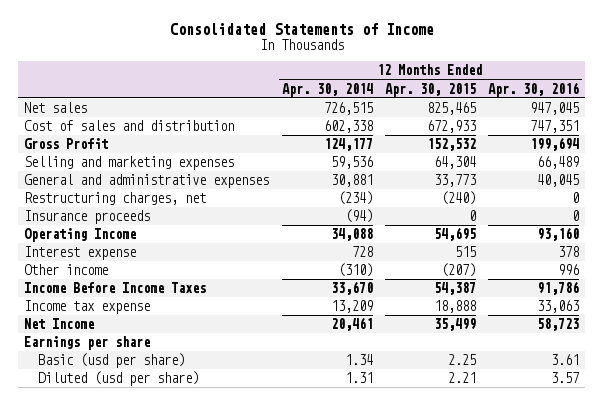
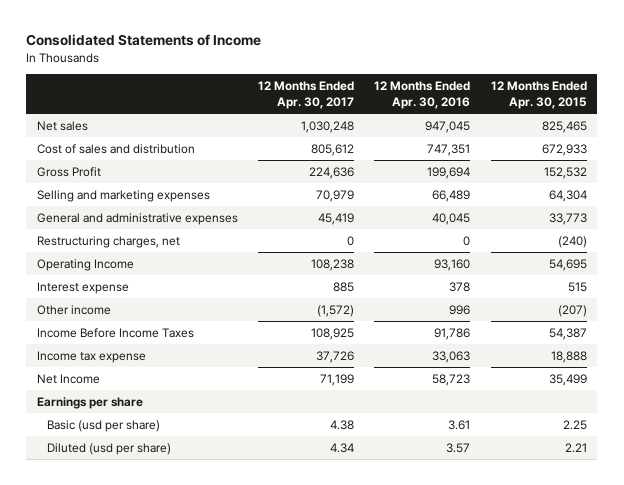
[281,82,373,97] Apr. 30, 2014 -> none
none -> [258,80,355,109] 12 Months Ended Apr. 30, 2017
[24,210,151,225] Insurance proceeds -> none

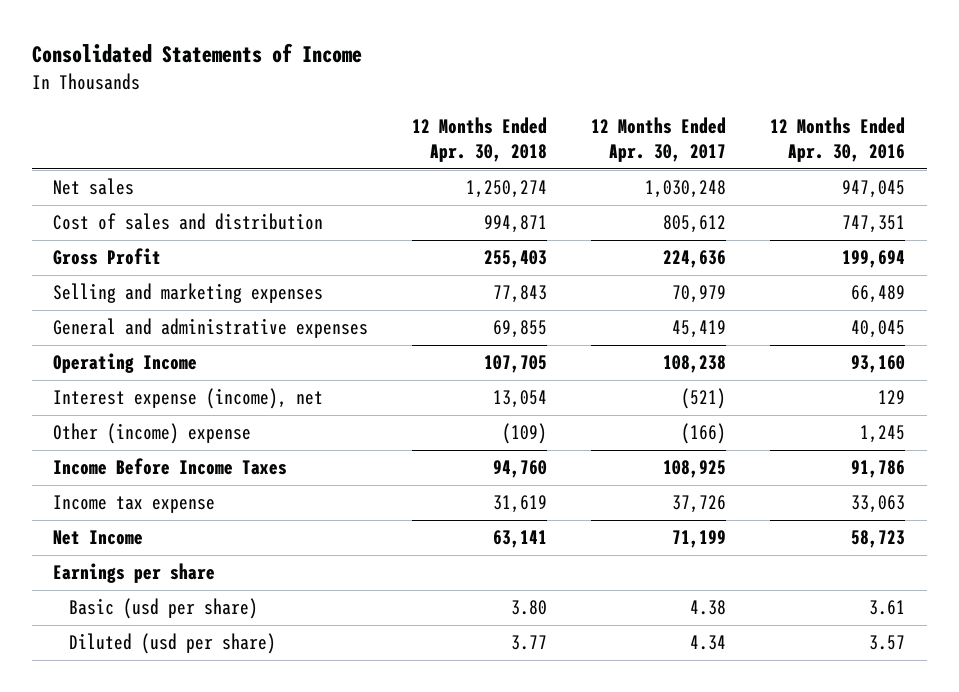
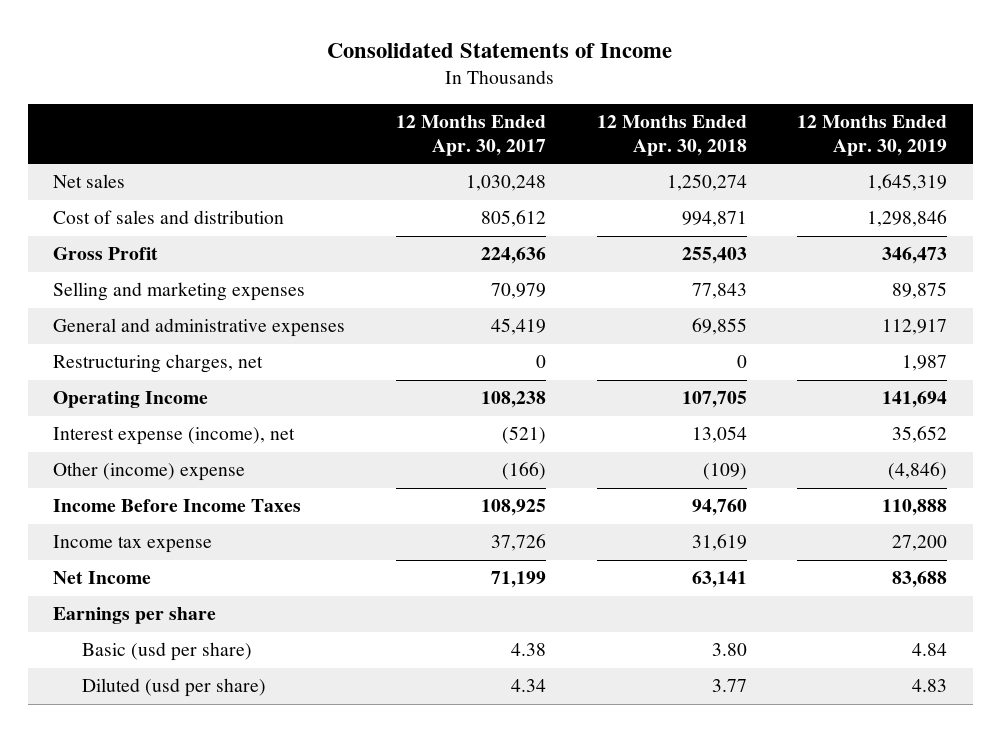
[770,116,906,163] 12 Months Ended Apr. 30, 2016 -> none
none -> [797,115,948,156] 12 Months Ended Apr. 30, 2019
none -> [53,354,264,374] Restructuring charges, net

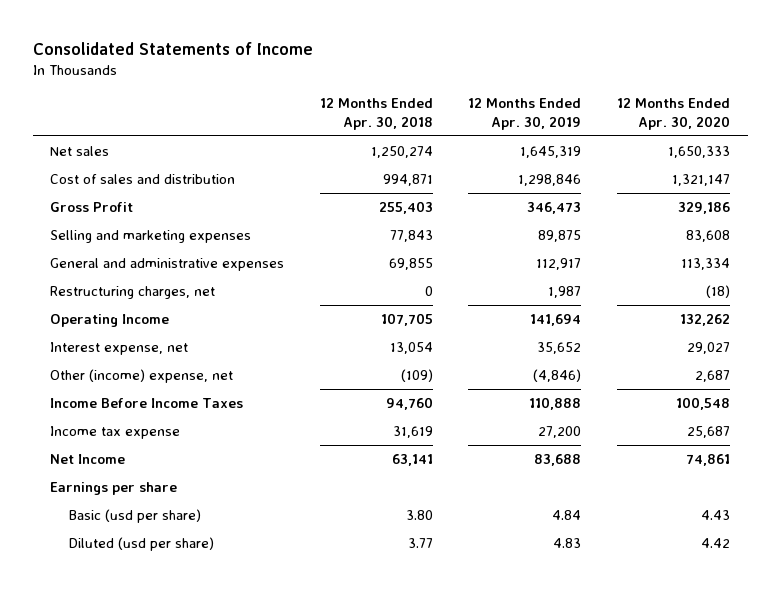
[395,115,546,156] 12 Months Ended Apr. 30, 2017 -> none
none -> [616,98,730,130] 12 Months Ended Apr. 30, 2020
[53,427,296,446] Interest expense (income), net -> [50,341,189,355] Interest expense, net
[53,462,246,482] Other (income) expense -> [50,368,234,383] Other (income) expense, net

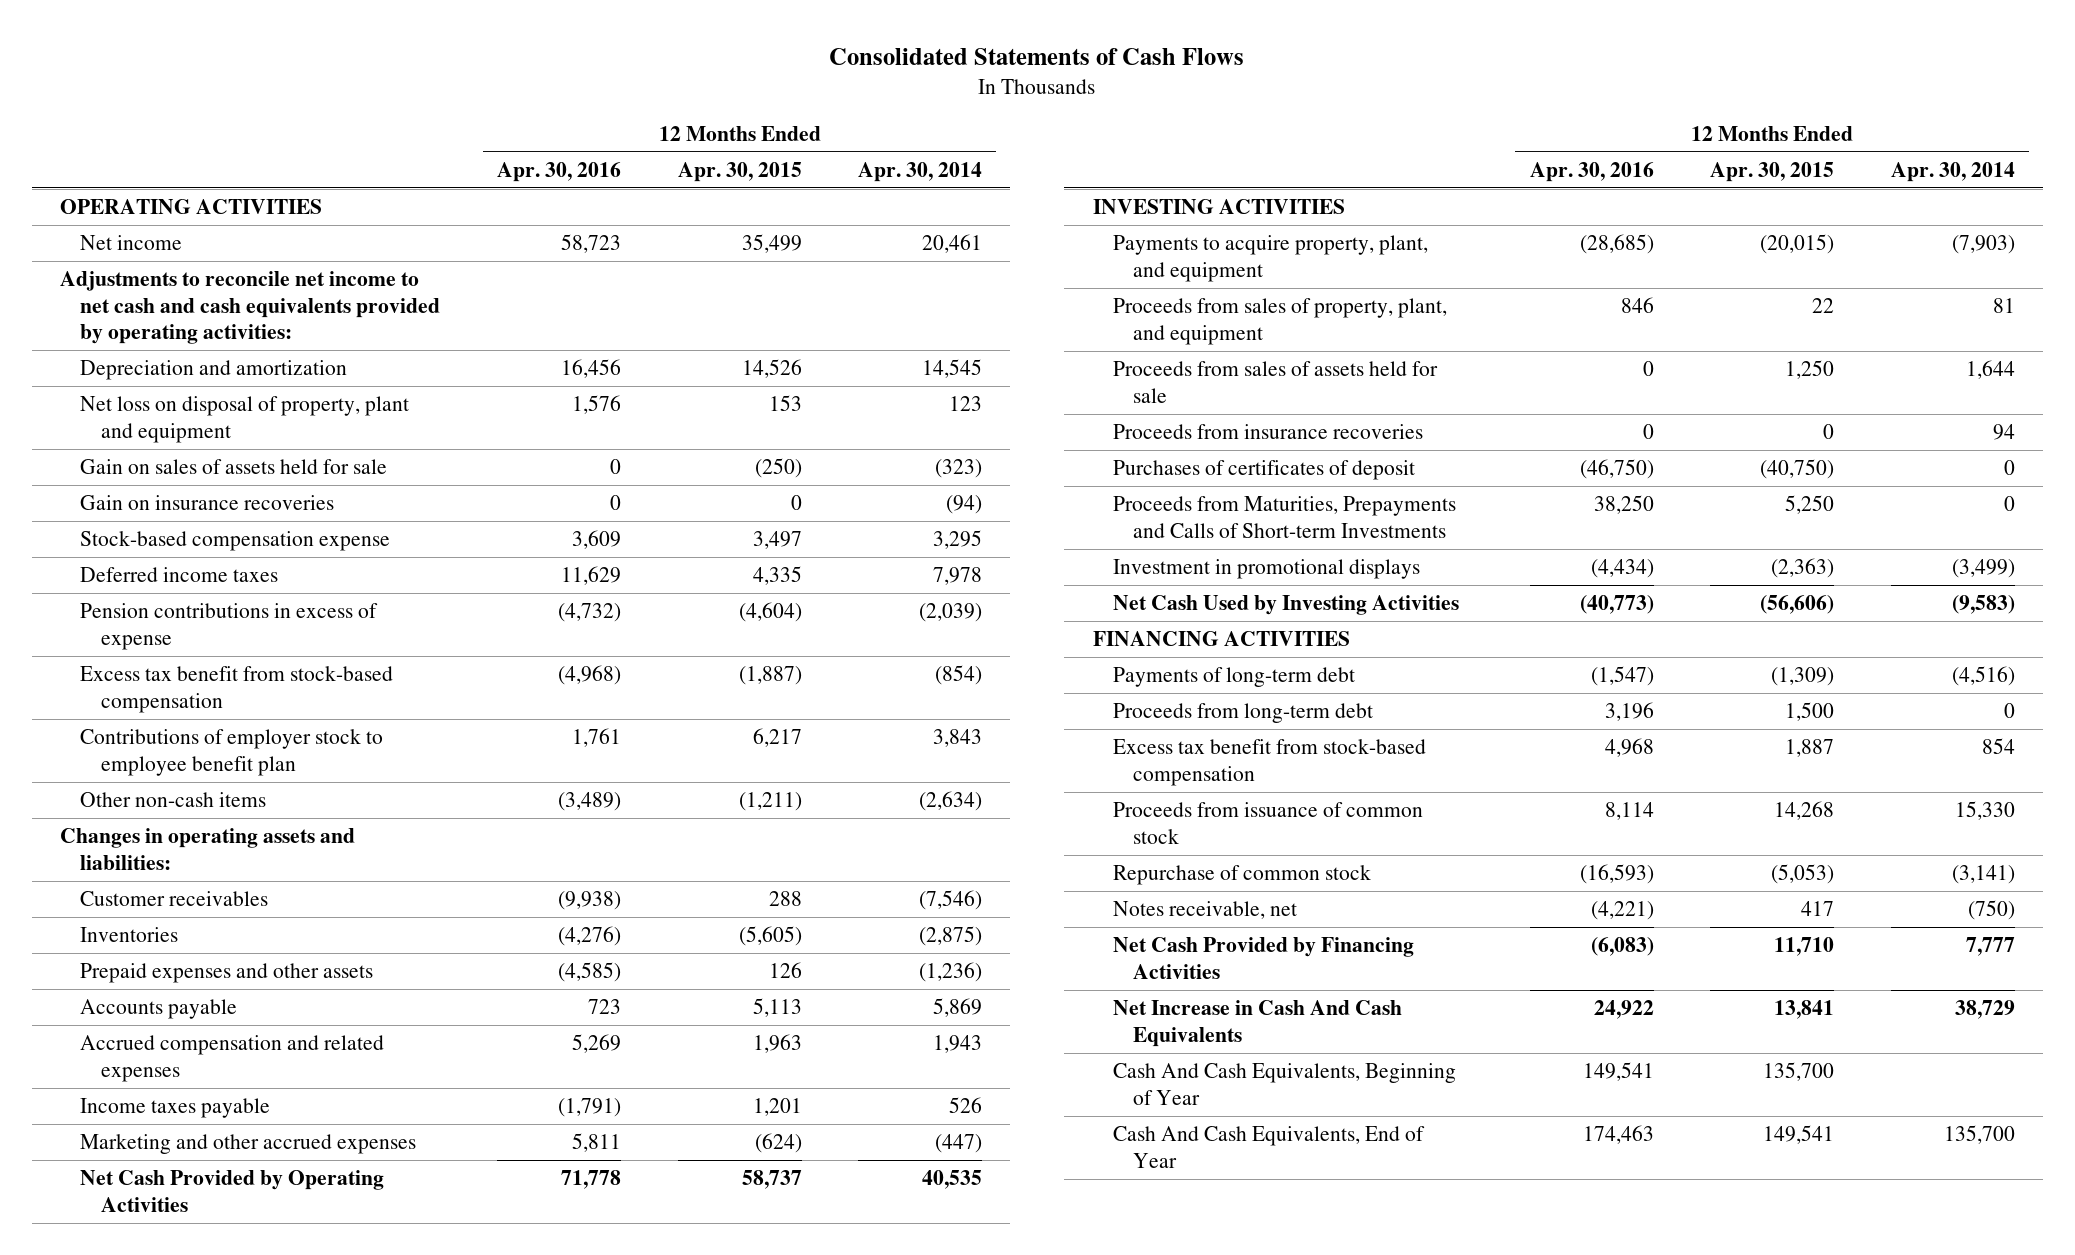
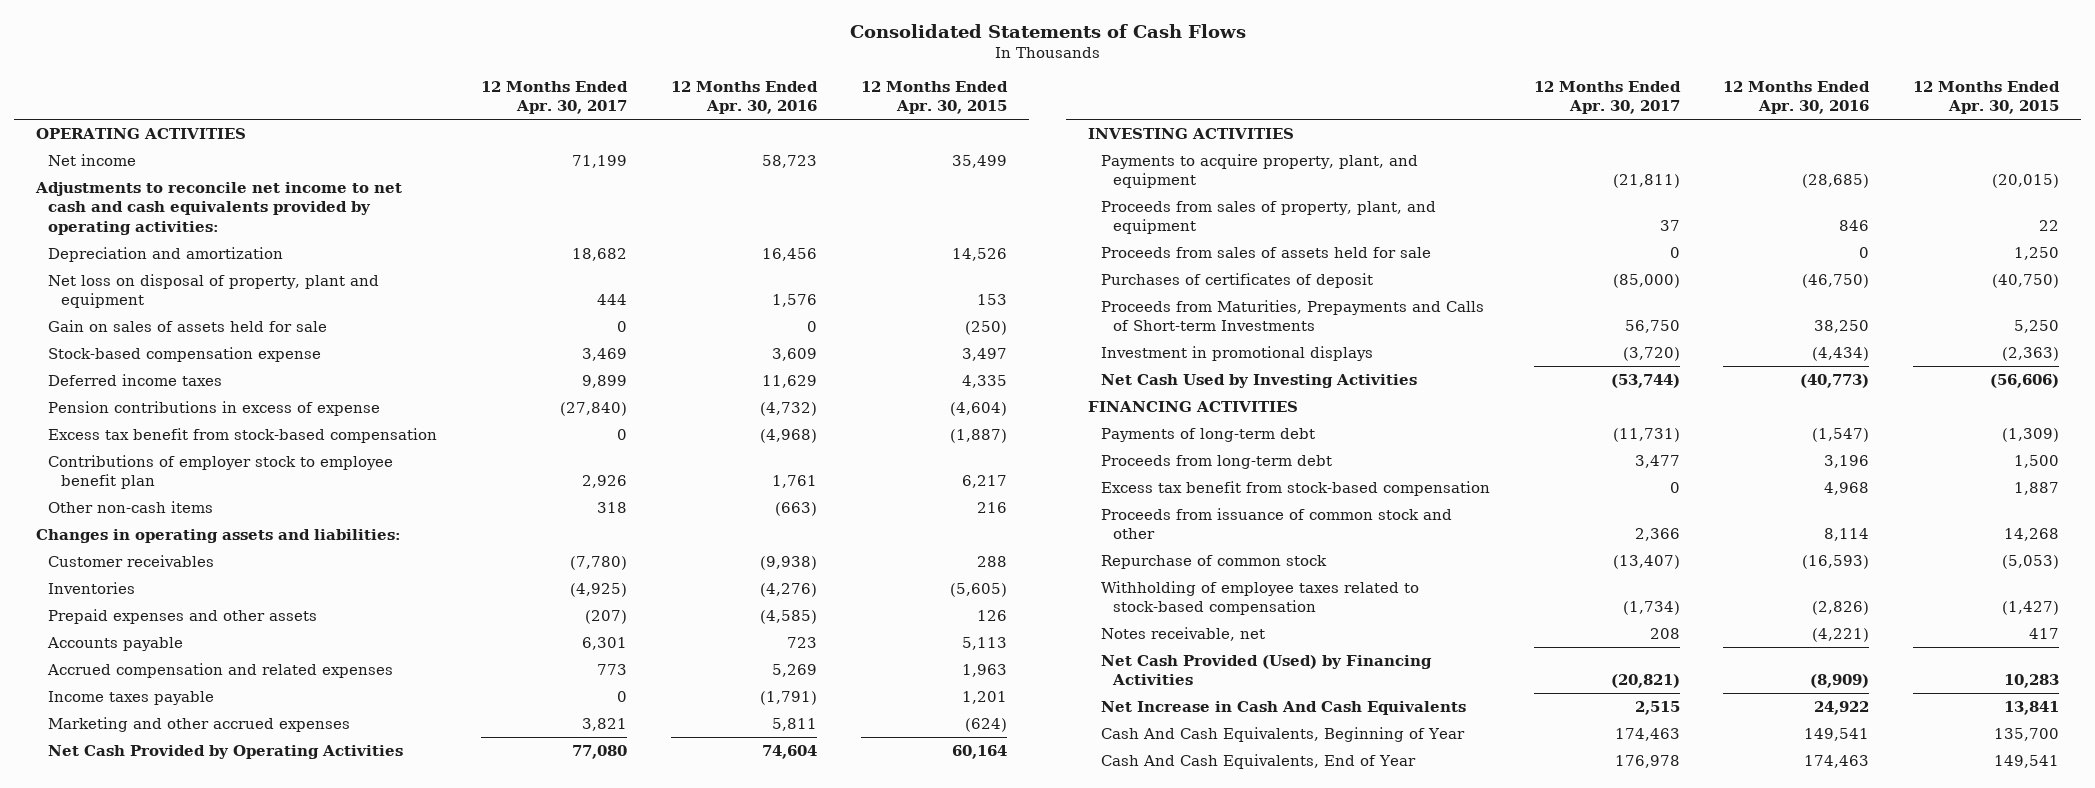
[858,161,983,182] Apr. 30, 2014 -> none
none -> [481,80,629,115] 12 Months Ended Apr. 30, 2017
[80,495,335,511] Gain on insurance recoveries -> none
[558,792,622,812] (3,489) -> [775,501,818,516] (663)
[738,792,802,812] (1,211) -> [976,501,1007,513] 216
[561,1170,622,1190] 71,778 -> [762,744,818,759] 74,604
[741,1170,802,1190] 58,737 -> [951,744,1007,759] 60,164
[1112,424,1423,440] Proceeds from insurance recoveries -> none
[1112,802,1423,844] Proceeds from issuance of common stock -> [1100,507,1452,540] Proceeds from issuance of common stock and other
none -> [1100,580,1419,616] Withholding of employee taxes related to stock-based compensation
[1112,937,1414,979] Net Cash Provided by Financing Activities -> [1100,654,1432,686] Net Cash Provided (Used) by Financing Activities
[1590,937,1654,957] (6,083) -> [1810,674,1870,689] (8,909)
[1774,937,1835,957] 11,710 -> [2004,674,2060,689] 10,283

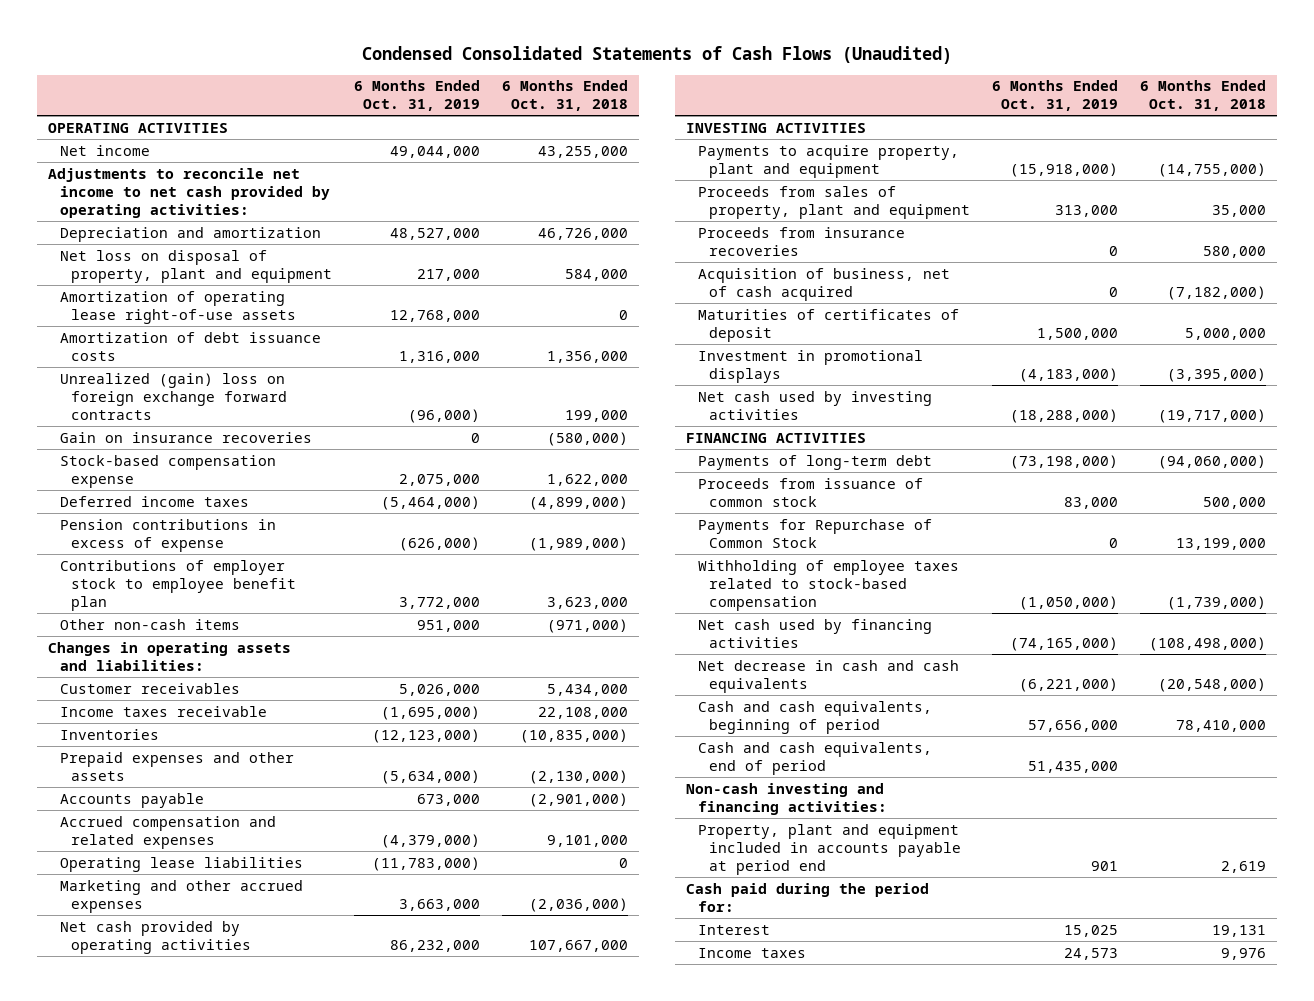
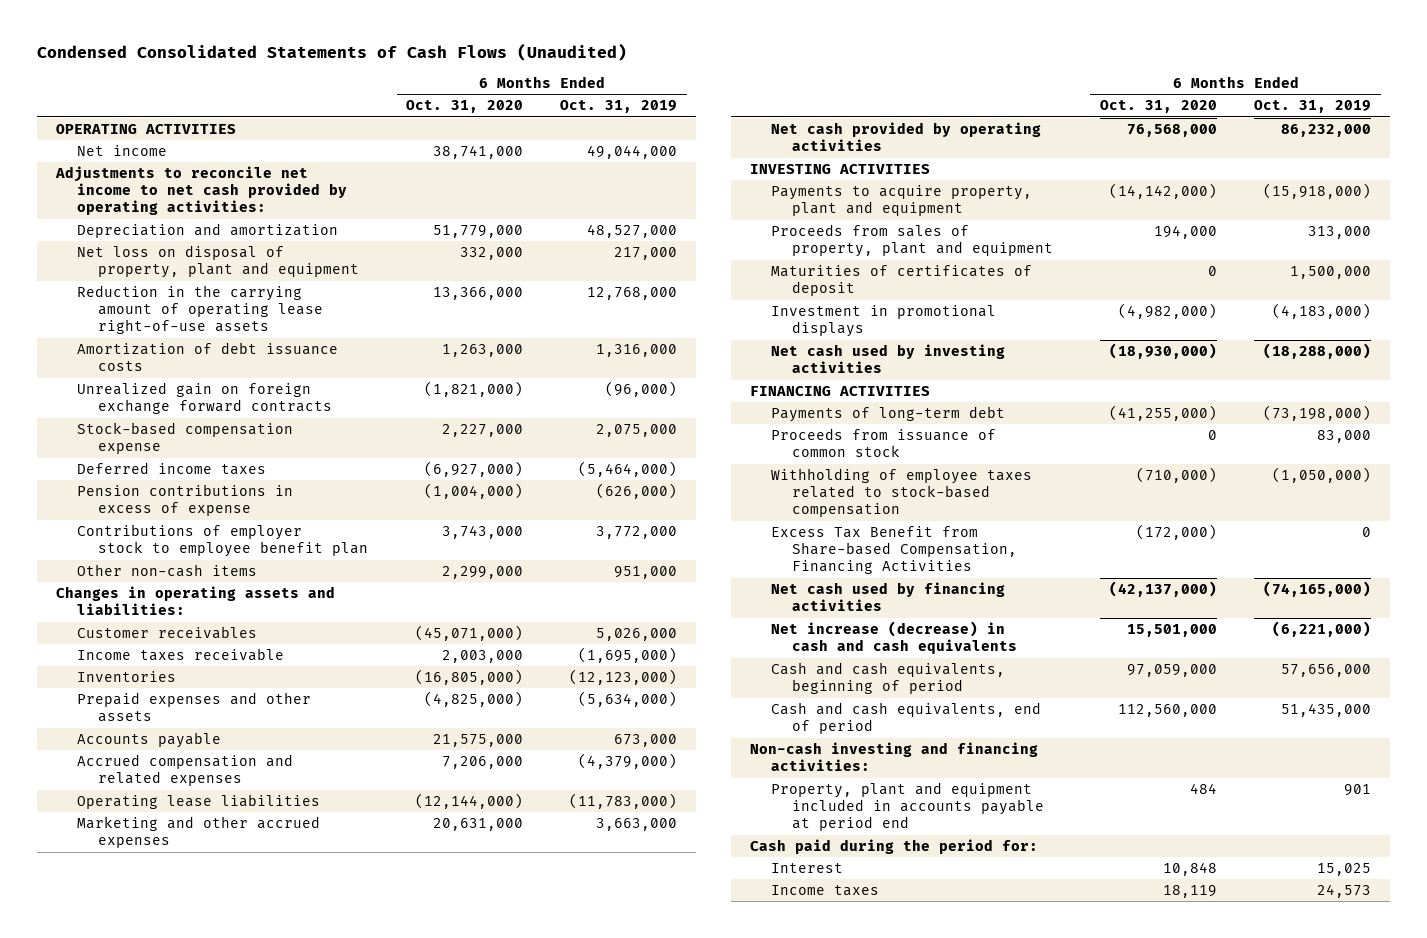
[501,80,628,112] 6 Months Ended Oct. 31, 2018 -> none
none -> [405,100,523,114] Oct. 31, 2020
[59,290,297,324] Amortization of operating lease right-of-use assets -> [77,284,324,335] Reduction in the carrying amount of operating lease right-of-use assets
[59,431,312,443] Gain on insurance recoveries -> none
[59,372,288,420] Unrealized (gain) loss on foreign exchange forward contracts -> [77,381,333,415] Unrealized gain on foreign exchange forward contracts
[697,226,905,256] Proceeds from insurance recoveries -> none
[697,267,950,301] Acquisition of business, net of cash acquired -> none
[697,518,932,548] Payments for Repurchase of Common Stock -> none
none -> [770,525,1018,575] Excess Tax Benefit from Share-based Compensation, Financing Activities
[697,659,959,693] Net decrease in cash and cash equivalents -> [770,620,1018,655] Net increase (decrease) in cash and cash equivalents

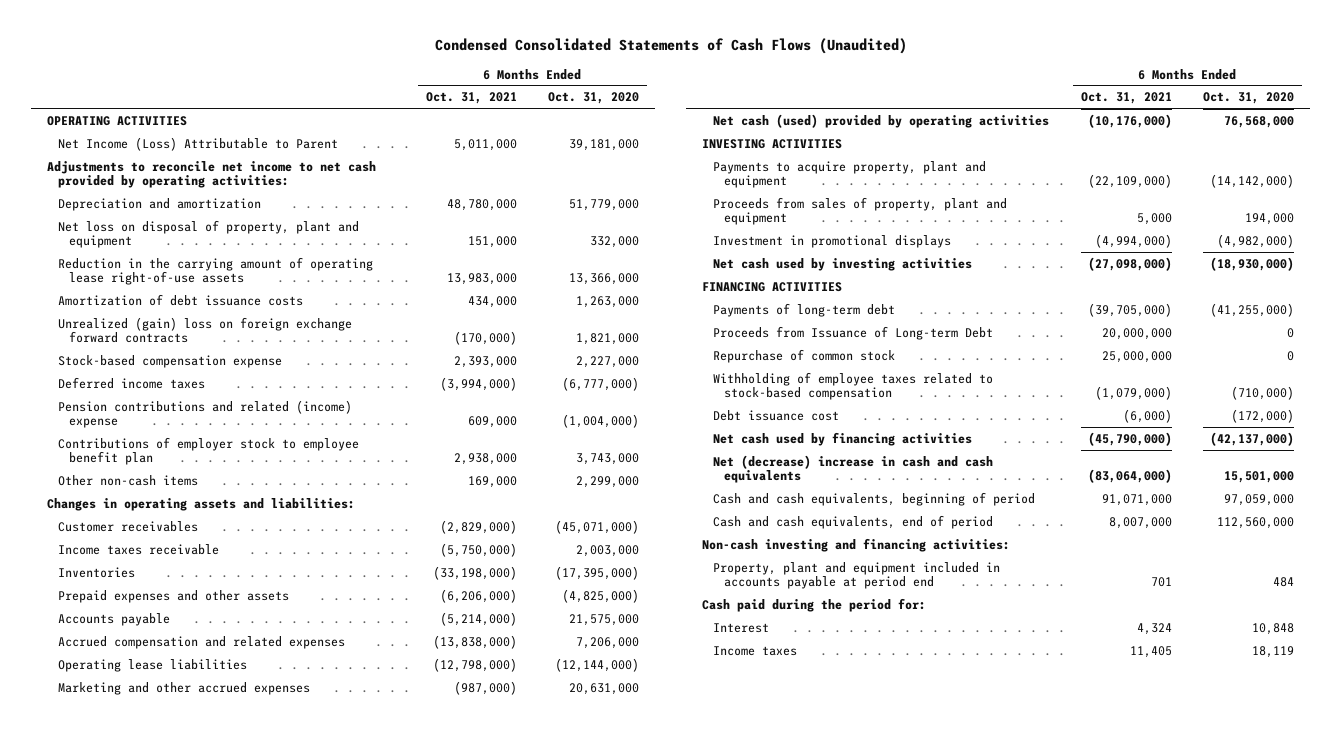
[560,100,678,114] Oct. 31, 2019 -> none
none -> [425,92,517,105] Oct. 31, 2021
[77,144,168,156] Net income -> [57,136,338,151] Net Income (Loss) Attributable to Parent
[432,144,523,159] 38,741,000 -> [569,138,640,151] 39,181,000
[77,381,333,415] Unrealized gain on foreign exchange forward contracts -> [57,316,352,344] Unrealized (gain) loss on foreign exchange forward contracts
[423,380,523,397] (1,821,000) -> [576,333,640,346] 1,821,000
[423,460,523,477] (6,927,000) -> [562,376,640,391] (6,777,000)
[77,483,294,517] Pension contributions in excess of expense -> [57,399,352,429] Pension contributions and related (income) expense
[414,668,523,685] (16,805,000) -> [555,565,640,580] (17,395,000)
[770,121,1041,152] Net cash provided by operating activities -> [712,113,1049,128] Net cash (used) provided by operating activities
[770,264,1032,297] Maturities of certificates of deposit -> none
[770,427,996,458] Proceeds from issuance of common stock -> none
none -> [712,325,993,340] Proceeds from Issuance of Long-term Debt
none -> [712,348,895,363] Repurchase of common stock
[770,525,1018,575] Excess Tax Benefit from Share-based Compensation, Financing Activities -> [712,409,839,421] Debt issuance cost
[770,620,1018,655] Net increase (decrease) in cash and cash equivalents -> [712,454,993,484] Net (decrease) increase in cash and cash equivalents

